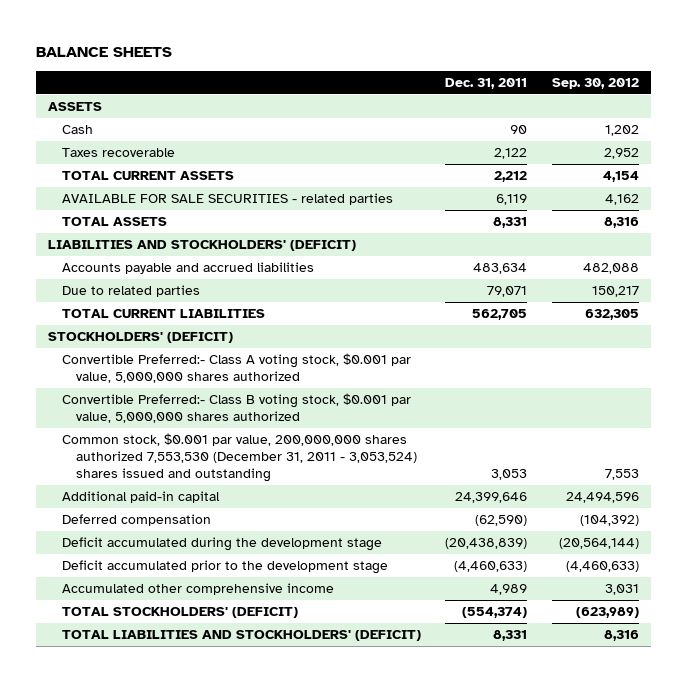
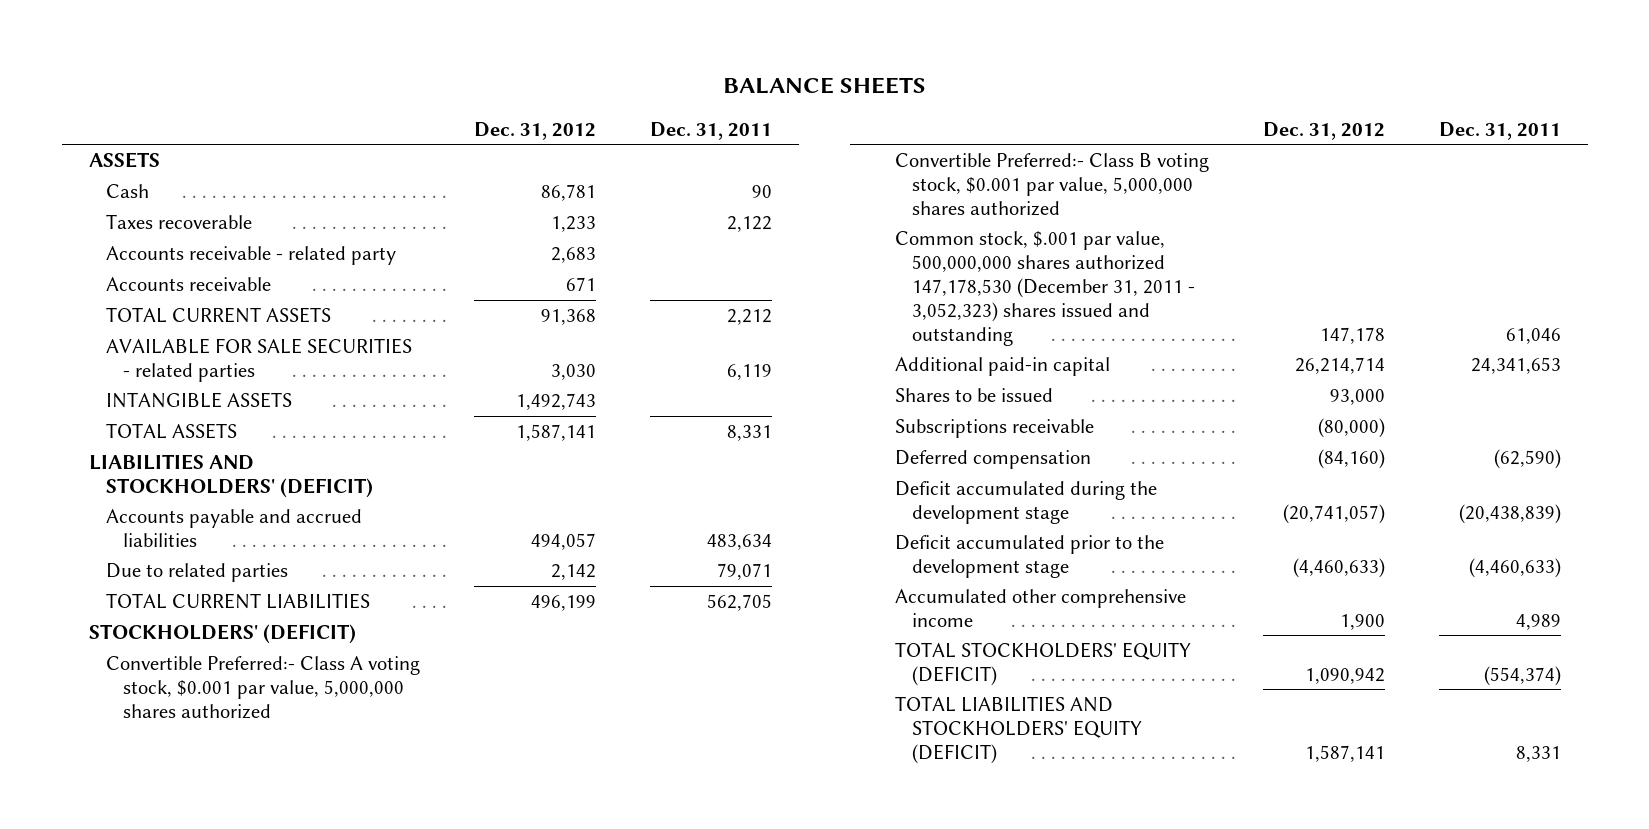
[551,78,639,90] Sep. 30, 2012 -> none
none -> [474,121,597,140] Dec. 31, 2012
none -> [106,245,397,265] Accounts receivable - related party
none -> [106,276,272,291] Accounts receivable
none -> [106,391,293,408] INTANGIBLE ASSETS
[61,433,417,483] Common stock, $0.001 par value, 200,000,000 shares authorized 7,553,530 (December 31, 2011 - 3,053,524) shares issued and outstanding -> [894,230,1196,346] Common stock, $.001 par value, 500,000,000 shares authorized 147,178,530 (December 31, 2011 - 3,052,323) shares issued and outstanding
[491,469,528,481] 3,053 -> [1505,327,1561,344] 61,046
[455,492,528,504] 24,399,646 -> [1470,356,1561,374] 24,341,653
none -> [894,387,1053,402] Shares to be issued
none -> [894,418,1094,438] Subscriptions receivable
[61,607,298,619] TOTAL STOCKHOLDERS' (DEFICIT) -> [894,641,1191,686] TOTAL STOCKHOLDERS' EQUITY (DEFICIT)
[61,630,421,642] TOTAL LIABILITIES AND STOCKHOLDERS' (DEFICIT) -> [894,695,1143,764] TOTAL LIABILITIES AND STOCKHOLDERS' EQUITY (DEFICIT)

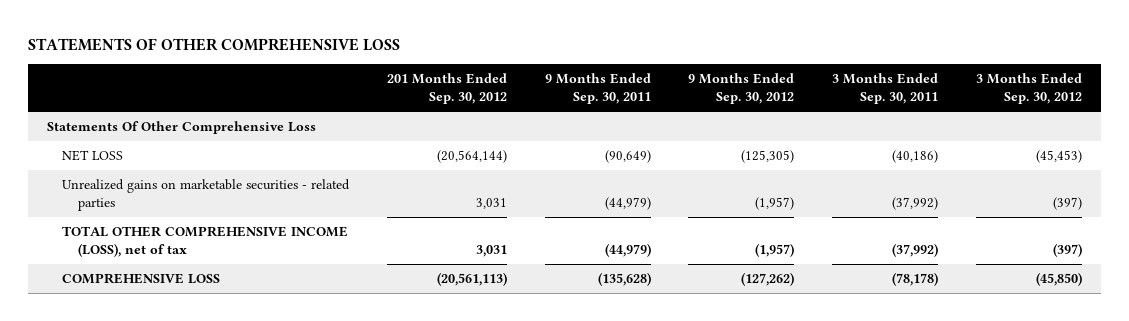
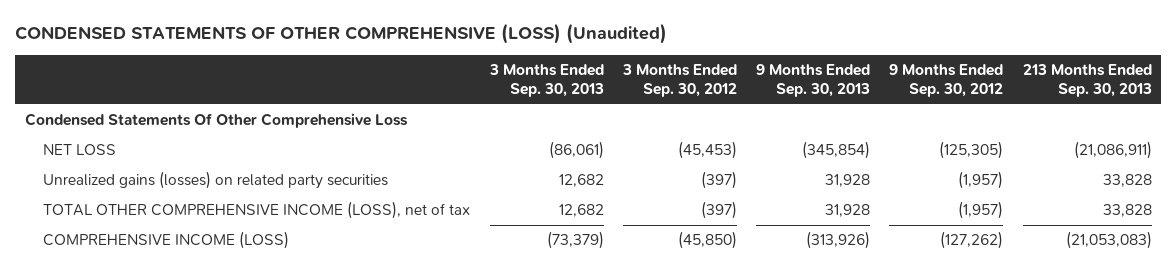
[27,37,400,51] STATEMENTS OF OTHER COMPREHENSIVE LOSS -> [15,23,668,45] CONDENSED STATEMENTS OF OTHER COMPREHENSIVE (LOSS) (Unaudited)
[386,73,507,105] 201 Months Ended Sep. 30, 2012 -> none
[544,73,651,105] 9 Months Ended Sep. 30, 2011 -> none
[832,73,939,105] 3 Months Ended Sep. 30, 2011 -> none
none -> [488,64,604,98] 3 Months Ended Sep. 30, 2013
none -> [756,64,871,98] 9 Months Ended Sep. 30, 2013
none -> [1022,64,1152,98] 213 Months Ended Sep. 30, 2013
[46,121,316,135] Statements Of Other Comprehensive Loss -> [24,113,408,129] Condensed Statements Of Other Comprehensive Loss
[62,179,351,212] Unrealized gains on marketable securities - related parties -> [43,171,389,190] Unrealized gains (losses) on related party securities
[62,273,221,285] COMPREHENSIVE LOSS -> [43,231,290,250] COMPREHENSIVE INCOME (LOSS)

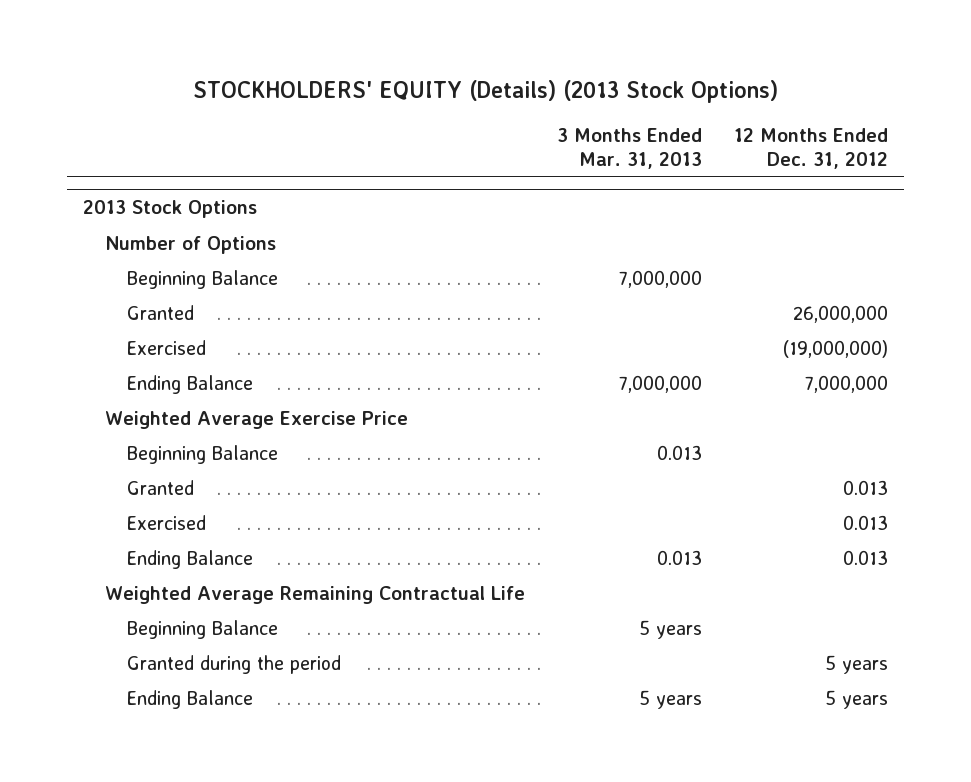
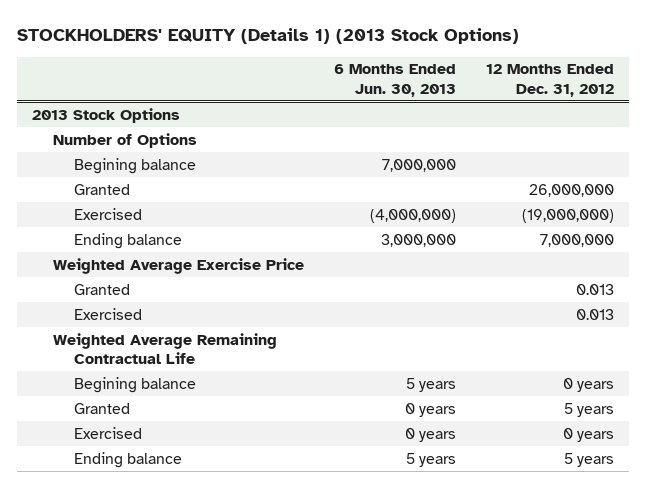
[192,79,778,103] STOCKHOLDERS' EQUITY (Details) (2013 Stock Options) -> [16,27,519,44] STOCKHOLDERS' EQUITY (Details 1) (2013 Stock Options)
[557,128,703,169] 3 Months Ended Mar. 31, 2013 -> none
none -> [333,64,456,97] 6 Months Ended Jun. 30, 2013
[126,269,278,289] Beginning Balance -> [73,157,196,174] Begining balance
[126,374,253,394] Ending Balance -> [73,232,182,249] Ending balance
[126,444,278,464] Beginning Balance -> none
[126,549,253,569] Ending Balance -> none
[126,619,278,639] Beginning Balance -> none
none -> [73,376,196,393] Begining balance
[126,654,341,674] Granted during the period -> [73,402,130,414] Granted
none -> [73,426,142,439] Exercised
[126,689,253,709] Ending Balance -> [73,451,182,468] Ending balance

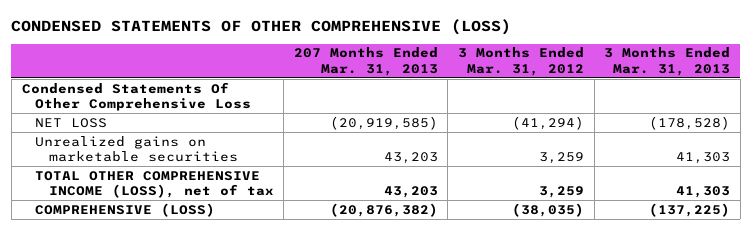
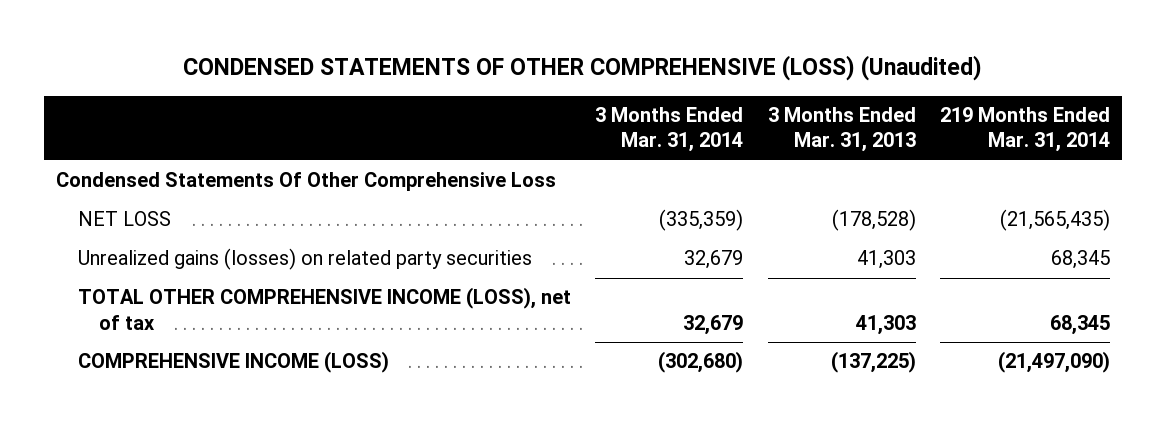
[11,18,512,35] CONDENSED STATEMENTS OF OTHER COMPREHENSIVE (LOSS) -> [183,55,983,82] CONDENSED STATEMENTS OF OTHER COMPREHENSIVE (LOSS) (Unaudited)
[293,47,438,76] 207 Months Ended Mar. 31, 2013 -> none
[458,47,585,76] 3 Months Ended Mar. 31, 2012 -> none
none -> [595,106,744,153] 3 Months Ended Mar. 31, 2014
none -> [940,106,1111,153] 219 Months Ended Mar. 31, 2014
[35,135,238,163] Unrealized gains on marketable securities -> [77,248,532,271] Unrealized gains (losses) on related party securities
[35,202,216,217] COMPREHENSIVE (LOSS) -> [77,351,389,374] COMPREHENSIVE INCOME (LOSS)

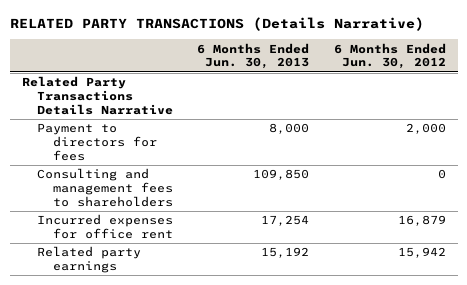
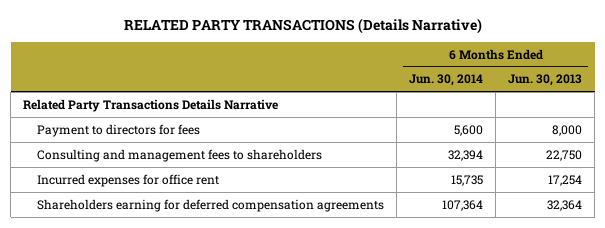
[333,42,446,70] 6 Months Ended Jun. 30, 2012 -> none
none -> [408,74,483,87] Jun. 30, 2014
[253,169,310,181] 109,850 -> [546,149,583,161] 22,750
[37,246,142,273] Related party earnings -> none
none -> [36,198,384,212] Shareholders earning for deferred compensation agreements

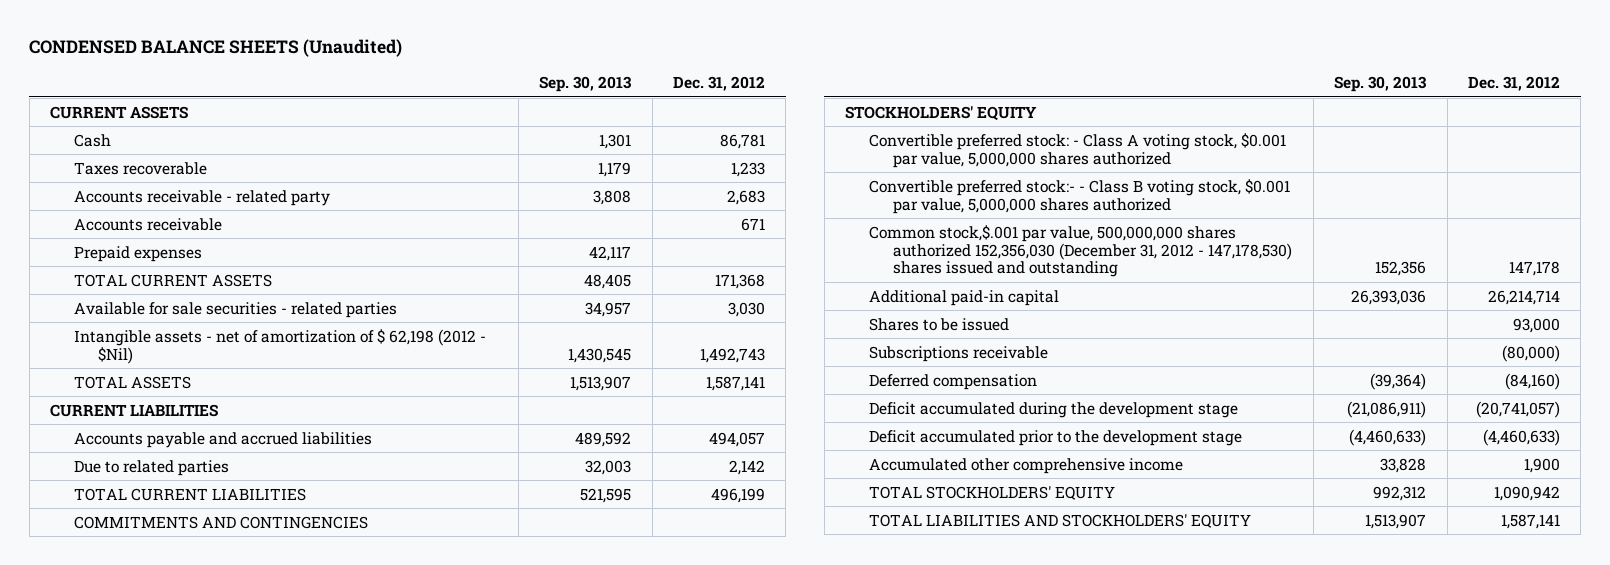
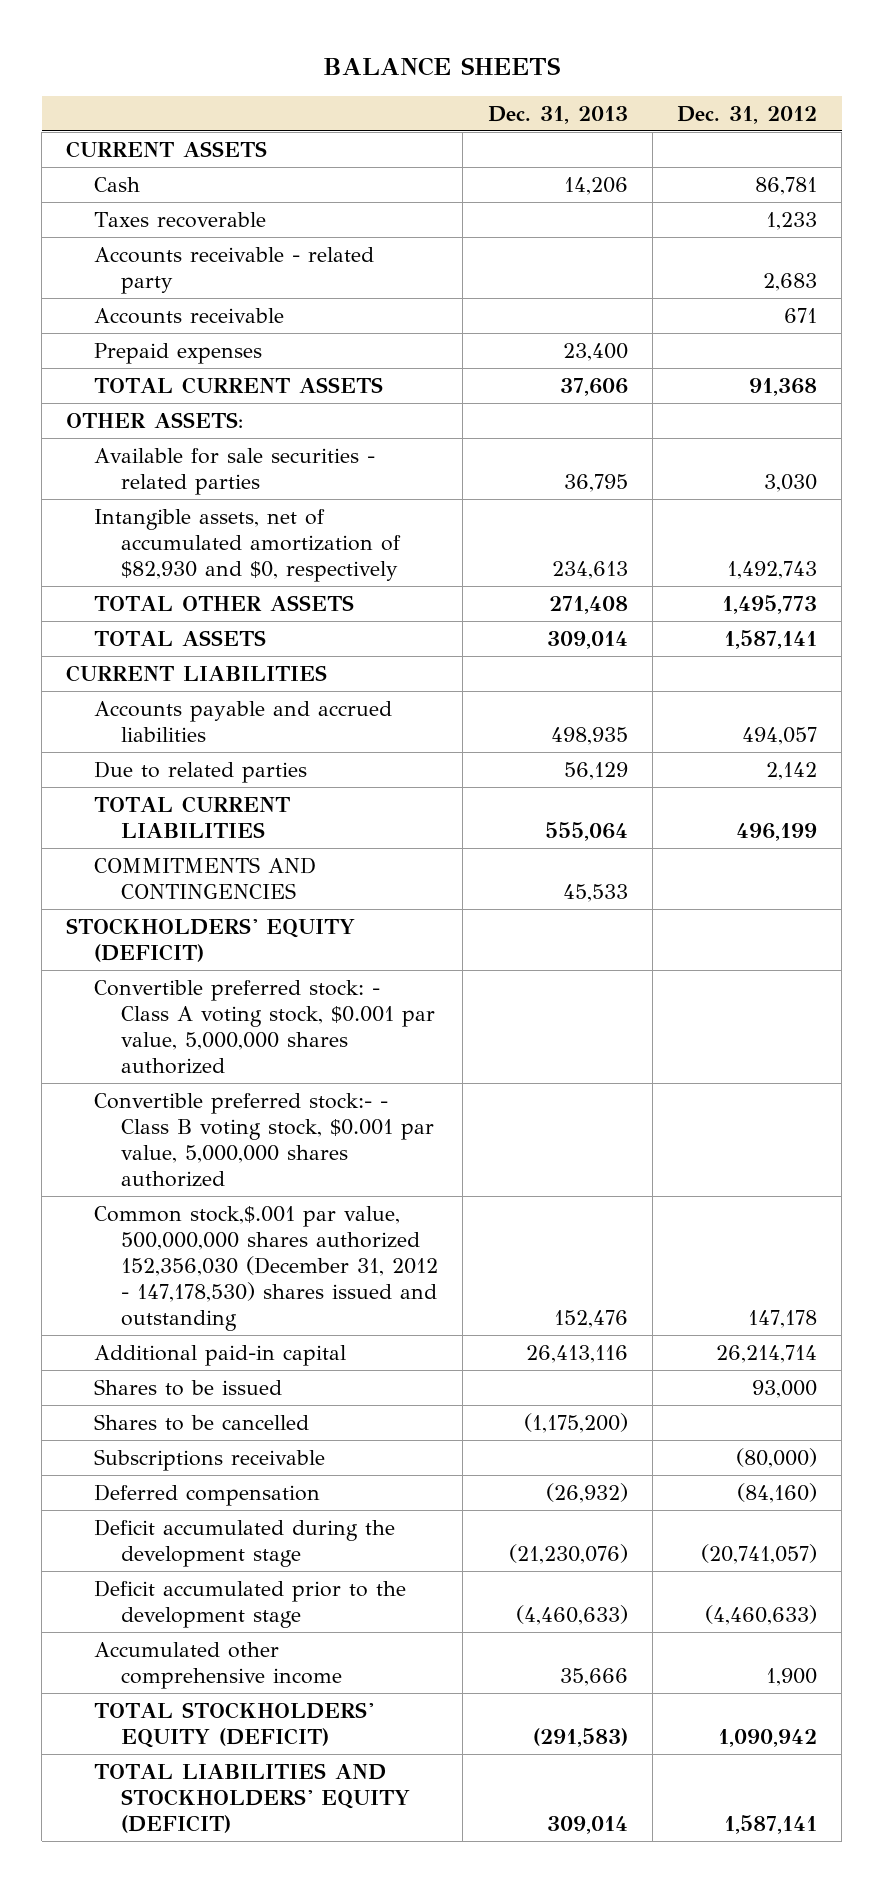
[29,39,403,58] CONDENSED BALANCE SHEETS (Unaudited) -> [322,56,560,76] BALANCE SHEETS
[539,76,633,93] Sep. 30, 2013 -> none
none -> [487,105,628,124] Dec. 31, 2013
[714,273,765,289] 171,368 -> [748,377,817,396] 91,368
none -> [66,411,244,428] OTHER ASSETS:
[74,328,487,364] Intangible assets - net of amortization of $ 62,198 (2012 - $Nil) -> [93,508,402,583] Intangible assets, net of accumulated amortization of $82,930 and $0, respectively
none -> [93,594,354,611] TOTAL OTHER ASSETS
[845,105,1038,121] STOCKHOLDERS' EQUITY -> [66,917,356,962] STOCKHOLDERS' EQUITY (DEFICIT)
none -> [93,1413,309,1431] Shares to be cancelled
[869,485,1116,500] TOTAL STOCKHOLDERS' EQUITY -> [93,1701,374,1748] TOTAL STOCKHOLDERS' EQUITY (DEFICIT)
[869,513,1252,528] TOTAL LIABILITIES AND STOCKHOLDERS' EQUITY -> [93,1762,411,1834] TOTAL LIABILITIES AND STOCKHOLDERS' EQUITY (DEFICIT)

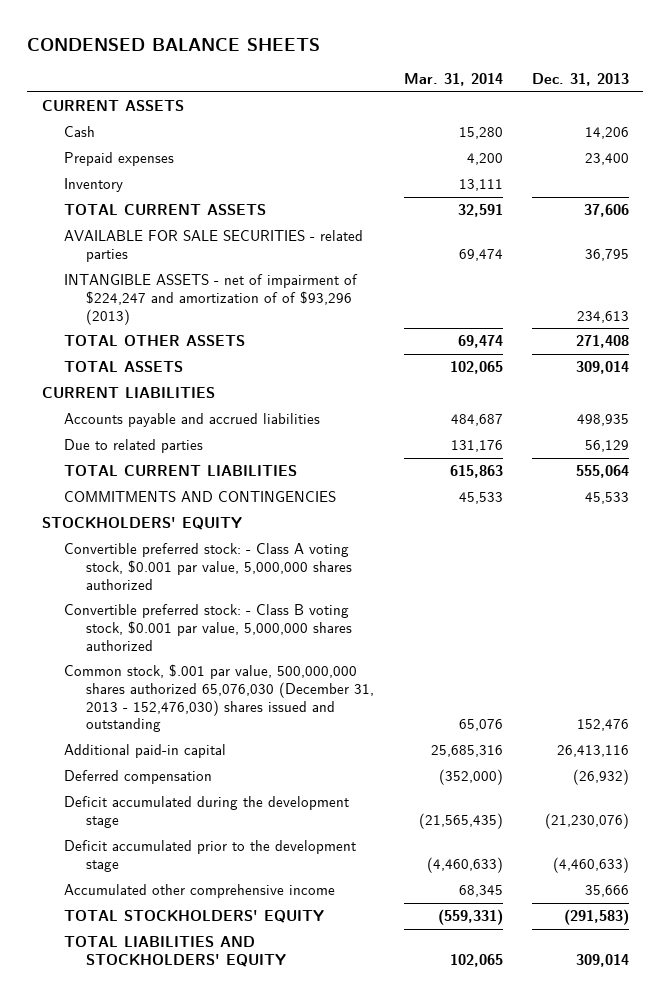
[322,56,560,76] BALANCE SHEETS -> [27,37,321,51] CONDENSED BALANCE SHEETS
[676,105,817,124] Dec. 31, 2012 -> none
none -> [403,72,503,86] Mar. 31, 2014
[93,211,266,228] Taxes recoverable -> none
[93,246,374,294] Accounts receivable - related party -> none
[93,307,284,324] Accounts receivable -> none
none -> [64,178,124,193] Inventory
[66,411,244,428] OTHER ASSETS: -> none
[93,447,375,495] Available for sale securities - related parties -> [64,230,364,262] AVAILABLE FOR SALE SECURITIES - related parties
[93,508,402,583] Intangible assets, net of accumulated amortization of $82,930 and $0, respectively -> [64,274,359,325] INTANGIBLE ASSETS - net of impairment of $224,247 and amortization of of $93,296 (2013)
[66,917,356,962] STOCKHOLDERS' EQUITY (DEFICIT) -> [41,517,242,531] STOCKHOLDERS' EQUITY
[93,1092,435,1188] Convertible preferred stock:- - Class B voting stock, $0.001 par value, 5,000,000 shares authorized -> [64,604,353,651] Convertible preferred stock: - Class B voting stock, $0.001 par value, 5,000,000 shares authorized
[93,1205,439,1332] Common stock,$.001 par value, 500,000,000 shares authorized 152,356,030 (December 31, 2012 - 147,178,530) shares issued and outstanding -> [64,664,375,733] Common stock, $.001 par value, 500,000,000 shares authorized 65,076,030 (December 31, 2013 - 152,476,030) shares issued and outstanding
[93,1378,282,1396] Shares to be issued -> none
[93,1413,309,1431] Shares to be cancelled -> none
[93,1448,325,1471] Subscriptions receivable -> none
[93,1701,374,1748] TOTAL STOCKHOLDERS' EQUITY (DEFICIT) -> [64,910,325,924] TOTAL STOCKHOLDERS' EQUITY
[93,1762,411,1834] TOTAL LIABILITIES AND STOCKHOLDERS' EQUITY (DEFICIT) -> [64,936,287,967] TOTAL LIABILITIES AND STOCKHOLDERS' EQUITY

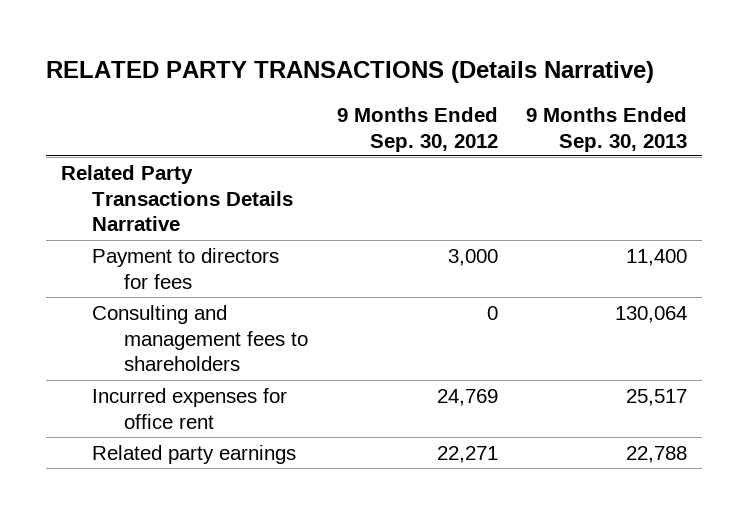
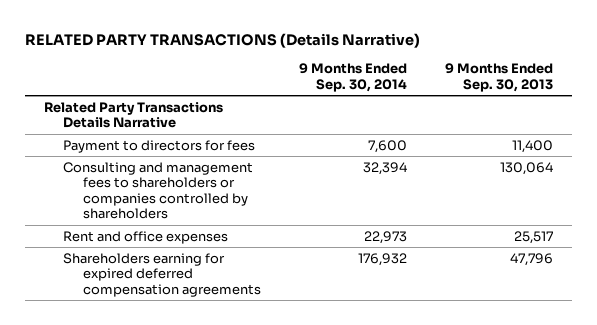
[336,106,498,152] 9 Months Ended Sep. 30, 2012 -> none
none -> [298,63,407,92] 9 Months Ended Sep. 30, 2014
[92,444,297,464] Related party earnings -> none
[92,304,308,372] Consulting and management fees to shareholders -> [63,161,254,220] Consulting and management fees to shareholders or companies controlled by shareholders
[92,387,288,429] Incurred expenses for office rent -> [63,230,229,244] Rent and office expenses
none -> [63,252,261,297] Shareholders earning for expired deferred compensation agreements

